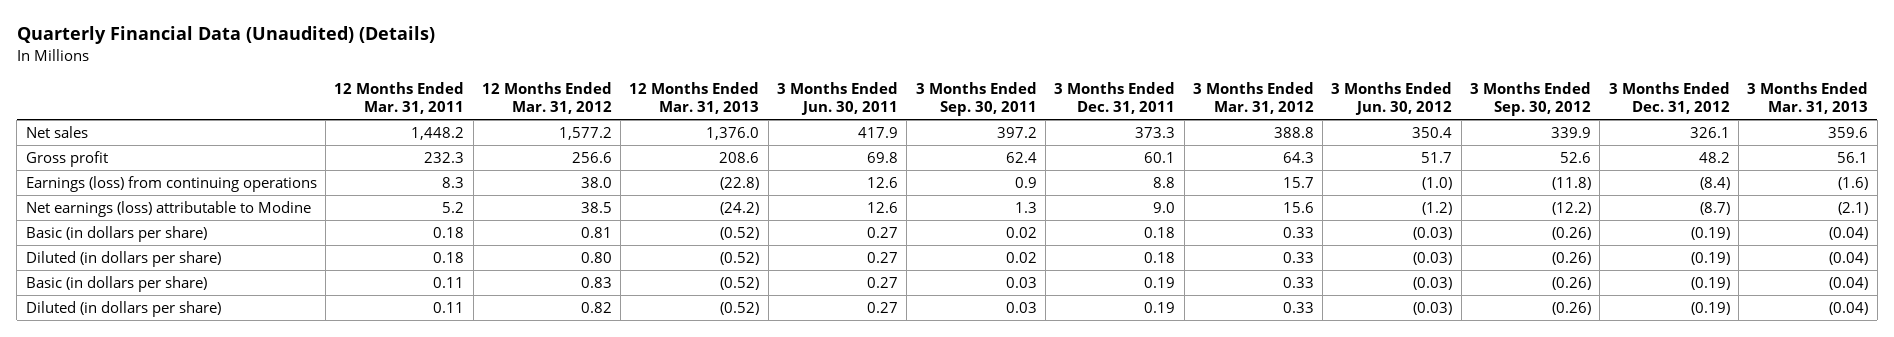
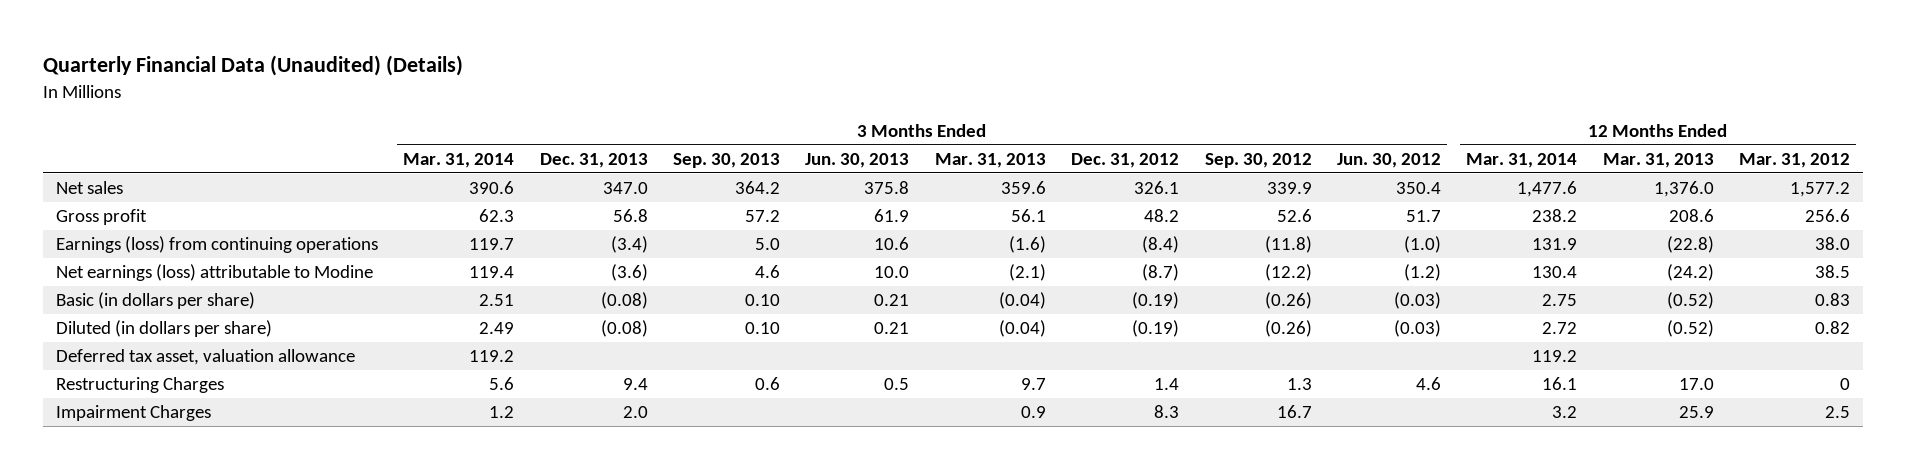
[334,81,465,115] 12 Months Ended Mar. 31, 2011 -> none
[777,81,899,116] 3 Months Ended Jun. 30, 2011 -> none
[915,81,1037,117] 3 Months Ended Sep. 30, 2011 -> none
[1054,81,1176,115] 3 Months Ended Dec. 31, 2011 -> none
[1192,81,1314,115] 3 Months Ended Mar. 31, 2012 -> none
none -> [403,152,515,168] Mar. 31, 2014
none -> [539,152,648,168] Dec. 31, 2013
none -> [673,152,781,168] Sep. 30, 2013
none -> [805,152,910,168] Jun. 30, 2013
none -> [1466,152,1578,168] Mar. 31, 2014
[25,225,207,242] Basic (in dollars per share) -> none
[25,250,221,267] Diluted (in dollars per share) -> none
none -> [55,349,355,366] Deferred tax asset, valuation allowance
none -> [55,377,224,394] Restructuring Charges
none -> [55,405,211,422] Impairment Charges

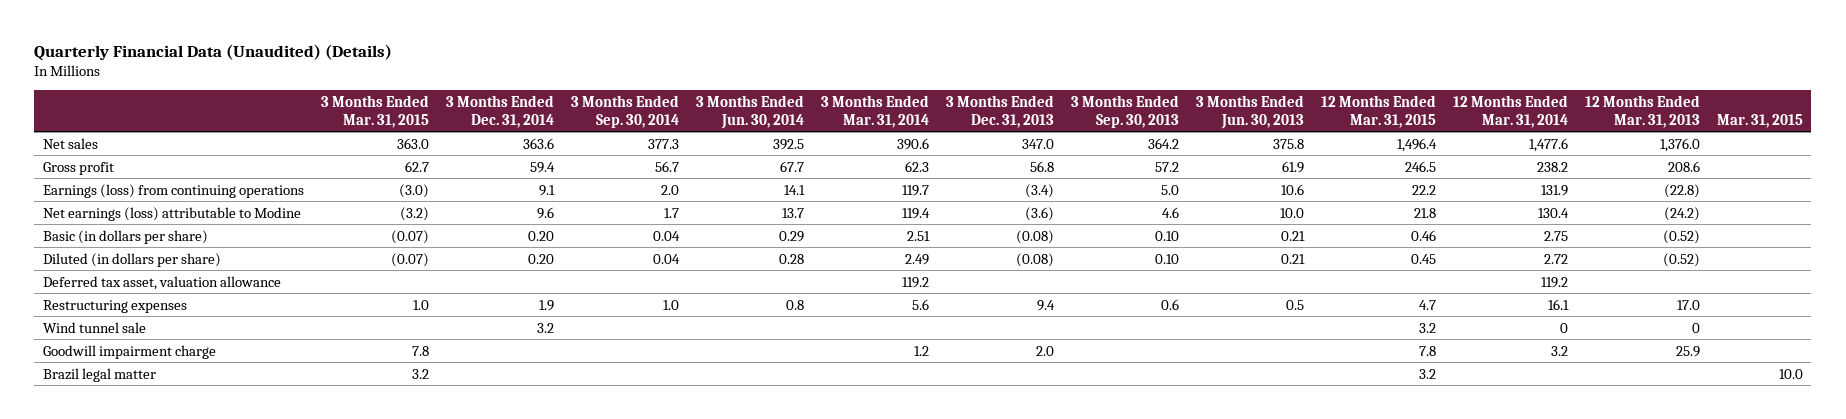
[934,152,1046,168] Mar. 31, 2013 -> none
[1071,152,1180,168] Dec. 31, 2012 -> none
[1204,152,1312,168] Sep. 30, 2012 -> none
[1336,152,1441,168] Jun. 30, 2012 -> none
[1739,152,1851,168] Mar. 31, 2012 -> none
none -> [320,94,429,128] 3 Months Ended Mar. 31, 2015
none -> [445,94,554,128] 3 Months Ended Dec. 31, 2014
none -> [570,94,679,128] 3 Months Ended Sep. 30, 2014
none -> [695,94,804,129] 3 Months Ended Jun. 30, 2014
none -> [1320,94,1436,128] 12 Months Ended Mar. 31, 2015
none -> [1716,113,1803,128] Mar. 31, 2015
[55,377,224,394] Restructuring Charges -> [42,299,187,313] Restructuring expenses
none -> [42,321,146,333] Wind tunnel sale
[55,405,211,422] Impairment Charges -> [42,344,216,359] Goodwill impairment charge
none -> [42,367,156,382] Brazil legal matter

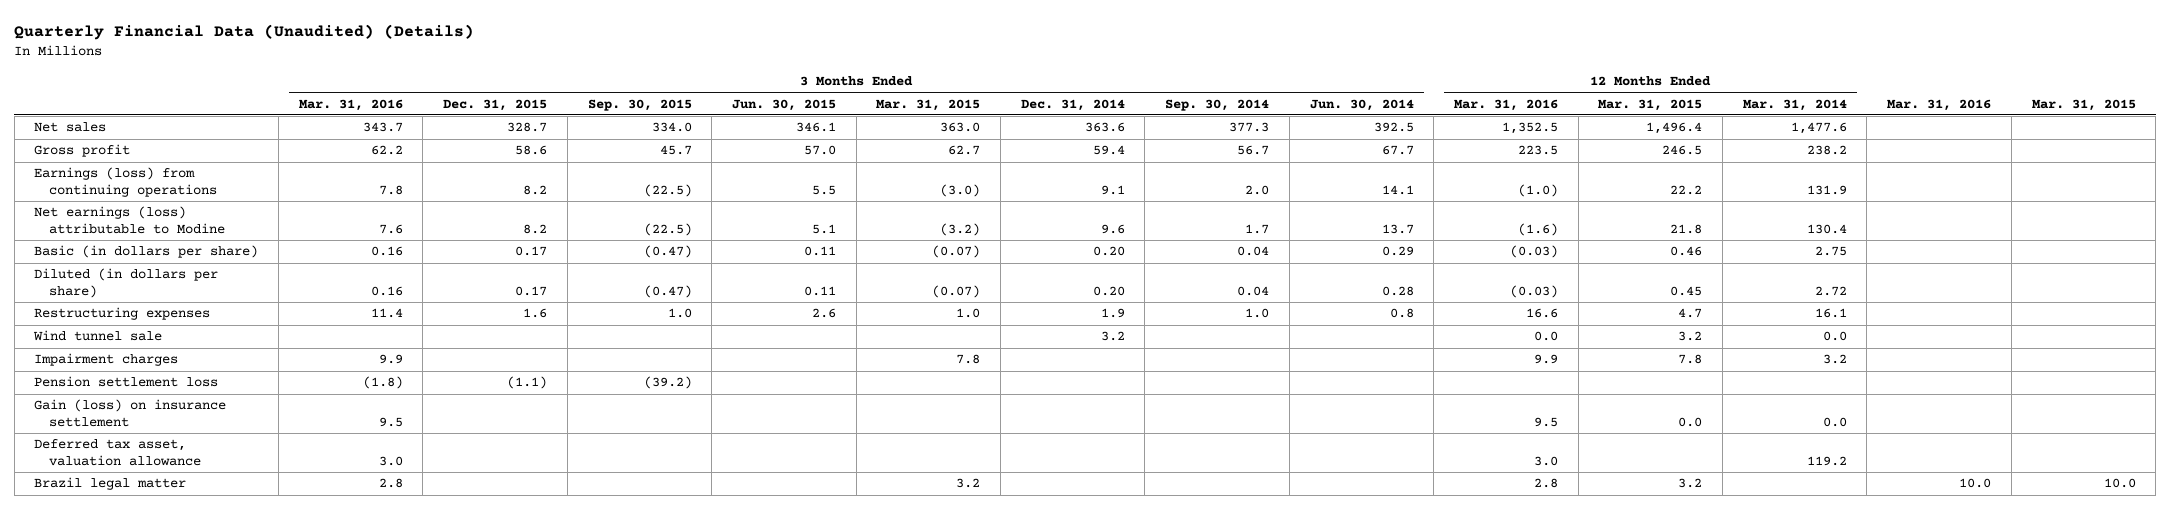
[820,94,929,128] 3 Months Ended Mar. 31, 2014 -> none
[945,94,1054,128] 3 Months Ended Dec. 31, 2013 -> none
[1070,94,1179,128] 3 Months Ended Sep. 30, 2013 -> none
[1195,94,1304,129] 3 Months Ended Jun. 30, 2013 -> none
[1584,94,1700,128] 12 Months Ended Mar. 31, 2013 -> none
none -> [298,98,403,111] Mar. 31, 2016
none -> [443,98,548,111] Dec. 31, 2015
none -> [587,98,692,111] Sep. 30, 2015
none -> [731,98,836,111] Jun. 30, 2015
none -> [1453,98,1558,111] Mar. 31, 2016
none -> [1887,98,1992,111] Mar. 31, 2016
[1559,322,1568,333] 0 -> [1822,331,1847,342] 0.0
[42,344,216,359] Goodwill impairment charge -> [34,353,179,367] Impairment charges
none -> [34,376,219,388] Pension settlement loss
none -> [34,399,227,427] Gain (loss) on insurance settlement
[42,275,281,290] Deferred tax asset, valuation allowance -> [34,439,201,466] Deferred tax asset, valuation allowance

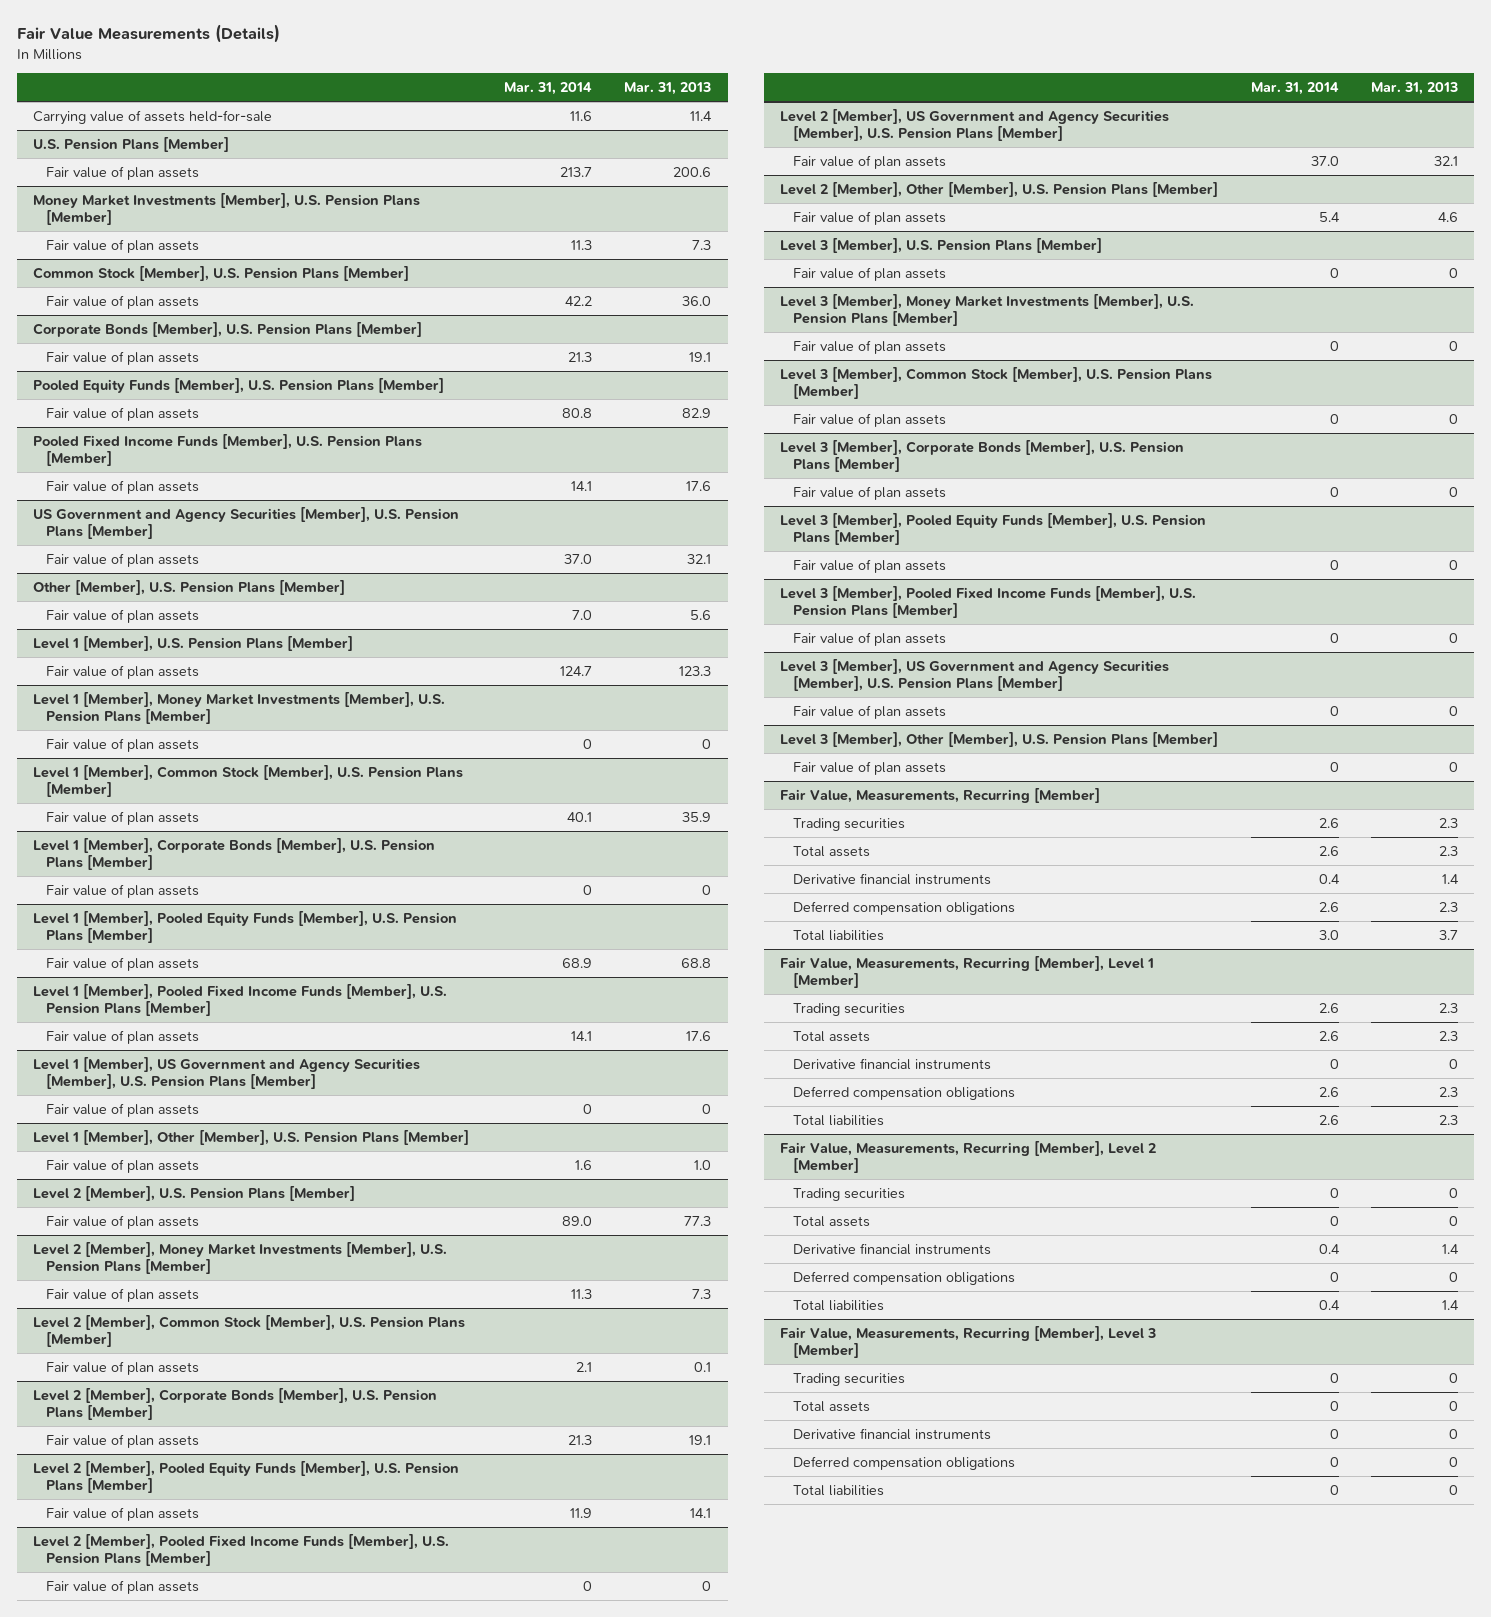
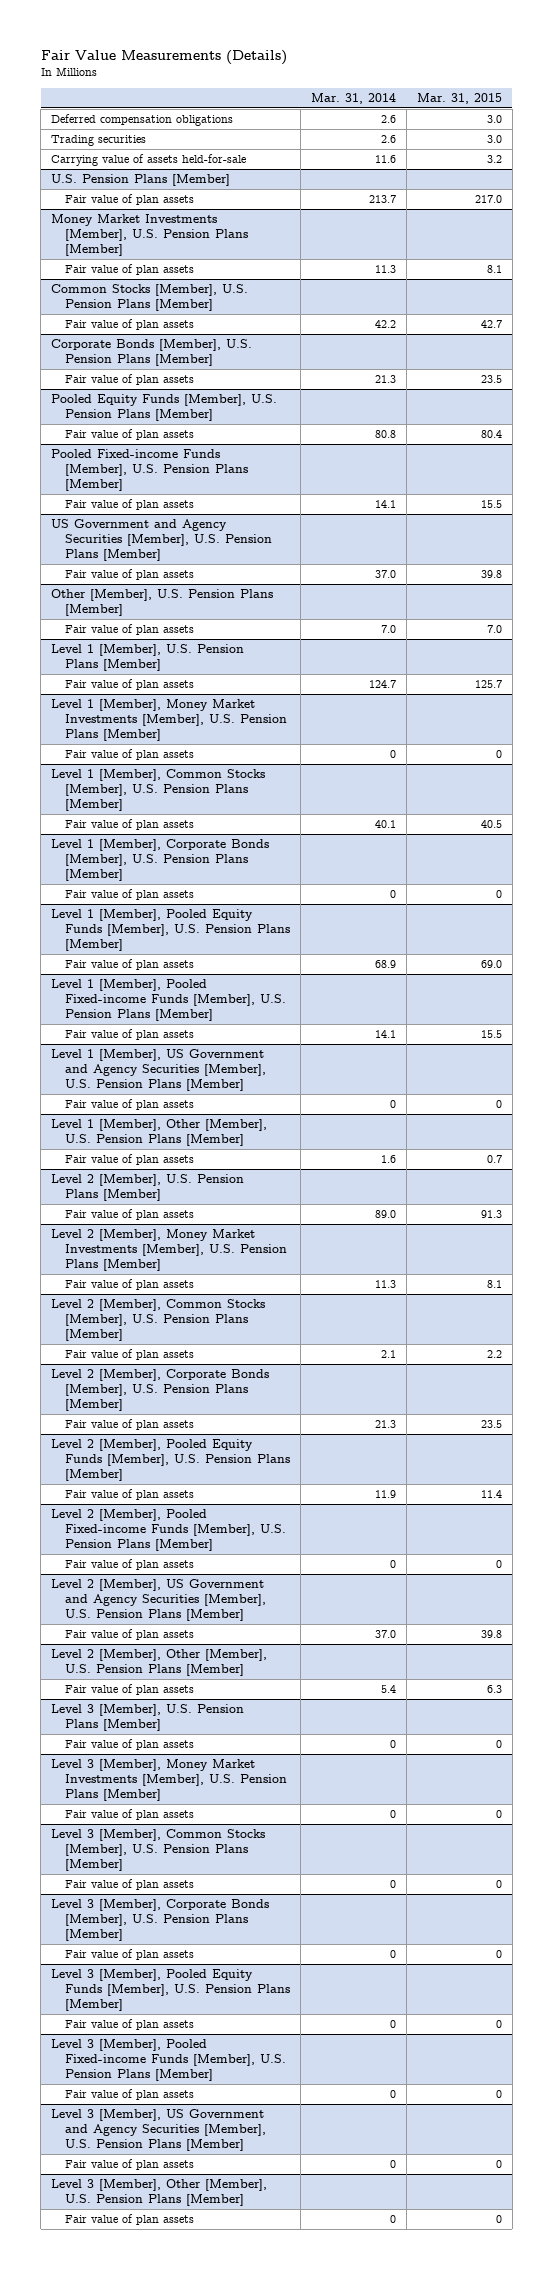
[624,82,712,96] Mar. 31, 2013 -> none
none -> [416,93,502,105] Mar. 31, 2015
none -> [51,114,234,127] Deferred compensation obligations
none -> [51,135,147,147] Trading securities
[33,266,410,282] Common Stock [Member], U.S. Pension Plans [Member] -> [51,284,249,312] Common Stocks [Member], U.S. Pension Plans [Member]
[33,434,423,466] Pooled Fixed Income Funds [Member], U.S. Pension Plans [Member] -> [51,449,249,491] Pooled Fixed-income Funds [Member], U.S. Pension Plans [Member]
[33,765,464,797] Level 1 [Member], Common Stock [Member], U.S. Pension Plans [Member] -> [51,769,266,811] Level 1 [Member], Common Stocks [Member], U.S. Pension Plans [Member]
[33,984,448,1016] Level 1 [Member], Pooled Fixed Income Funds [Member], U.S. Pension Plans [Member] -> [51,979,287,1021] Level 1 [Member], Pooled Fixed-income Funds [Member], U.S. Pension Plans [Member]
[33,1315,466,1347] Level 2 [Member], Common Stock [Member], U.S. Pension Plans [Member] -> [51,1299,266,1341] Level 2 [Member], Common Stocks [Member], U.S. Pension Plans [Member]
[33,1534,450,1566] Level 2 [Member], Pooled Fixed Income Funds [Member], U.S. Pension Plans [Member] -> [51,1509,287,1551] Level 2 [Member], Pooled Fixed-income Funds [Member], U.S. Pension Plans [Member]
[780,367,1213,399] Level 3 [Member], Common Stock [Member], U.S. Pension Plans [Member] -> [51,1829,266,1871] Level 3 [Member], Common Stocks [Member], U.S. Pension Plans [Member]
[780,586,1197,618] Level 3 [Member], Pooled Fixed Income Funds [Member], U.S. Pension Plans [Member] -> [51,2039,287,2081] Level 3 [Member], Pooled Fixed-income Funds [Member], U.S. Pension Plans [Member]
[780,788,1101,804] Fair Value, Measurements, Recurring [Member] -> none
[792,818,905,832] Trading securities -> none
[792,846,870,858] Total assets -> none
[792,873,991,886] Derivative financial instruments -> none
[792,901,1015,916] Deferred compensation obligations -> none
[792,930,884,942] Total liabilities -> none
[780,956,1155,988] Fair Value, Measurements, Recurring [Member], Level 1 [Member] -> none
[792,1003,905,1017] Trading securities -> none
[792,1031,870,1043] Total assets -> none
[792,1058,991,1071] Derivative financial instruments -> none
[792,1086,1015,1101] Deferred compensation obligations -> none
[792,1115,884,1127] Total liabilities -> none
[780,1141,1157,1173] Fair Value, Measurements, Recurring [Member], Level 2 [Member] -> none
[792,1188,905,1202] Trading securities -> none
[792,1216,870,1228] Total assets -> none
[792,1243,991,1256] Derivative financial instruments -> none
[792,1271,1015,1286] Deferred compensation obligations -> none
[792,1300,884,1312] Total liabilities -> none
[780,1326,1157,1358] Fair Value, Measurements, Recurring [Member], Level 3 [Member] -> none
[792,1373,905,1387] Trading securities -> none
[792,1401,870,1413] Total assets -> none
[792,1428,991,1441] Derivative financial instruments -> none
[792,1456,1015,1471] Deferred compensation obligations -> none
[792,1485,884,1497] Total liabilities -> none

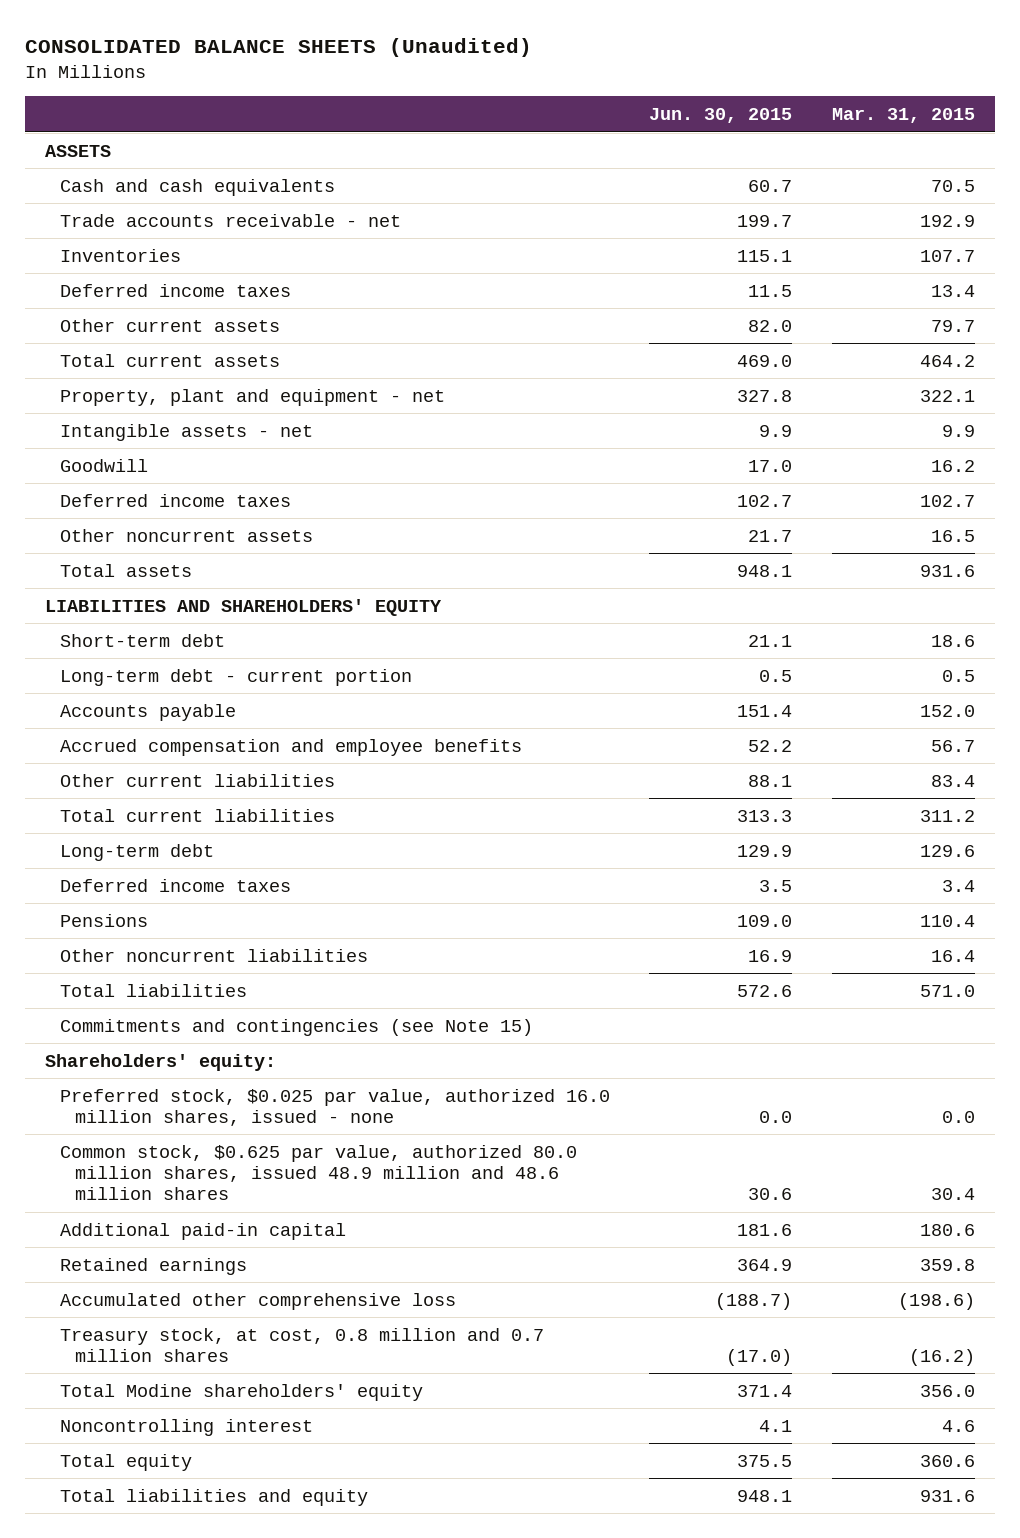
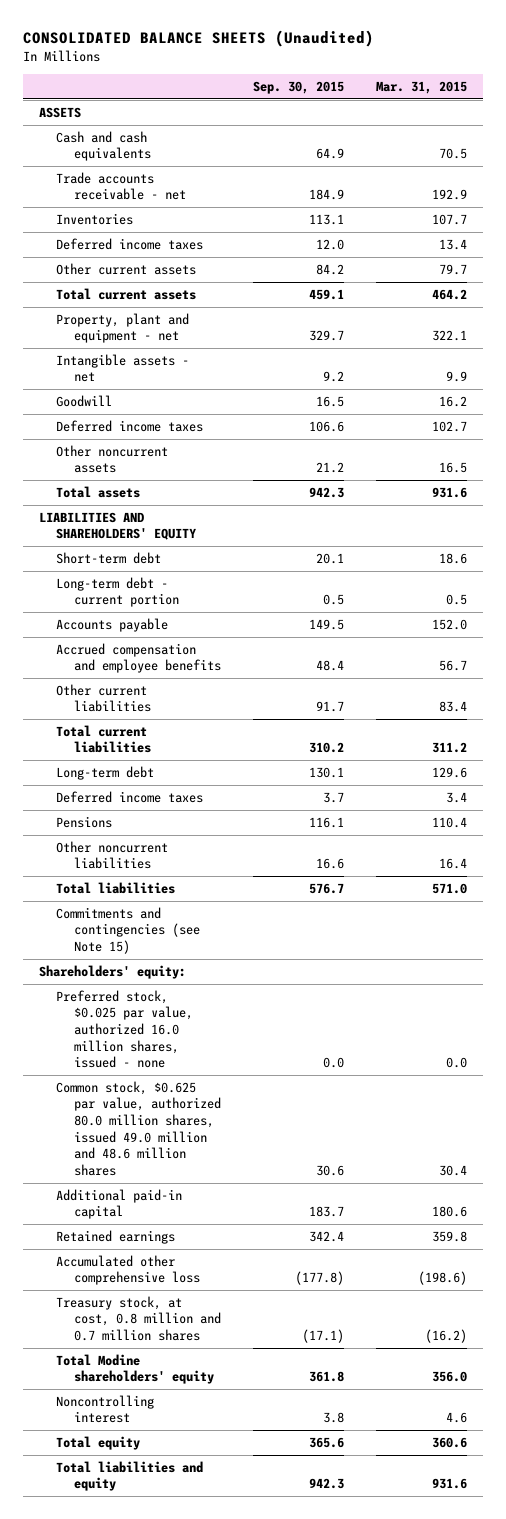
[649,108,793,124] Jun. 30, 2015 -> none
none -> [252,80,344,94] Sep. 30, 2015
[59,1144,577,1200] Common stock, $0.625 par value, authorized 80.0 million shares, issued 48.9 million and 48.6 million shares -> [56,1080,221,1176] Common stock, $0.625 par value, authorized 80.0 million shares, issued 49.0 million and 48.6 million shares

